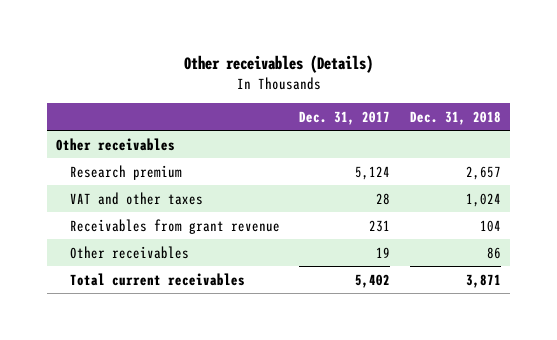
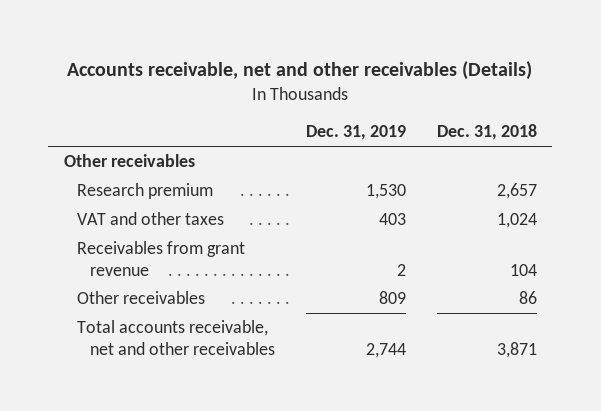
[183,55,373,74] Other receivables (Details) -> [67,60,533,80] Accounts receivable, net and other receivables (Details)
[299,110,391,125] Dec. 31, 2017 -> none
none -> [305,125,406,141] Dec. 31, 2019
[70,272,246,286] Total current receivables -> [76,320,275,355] Total accounts receivable, net and other receivables

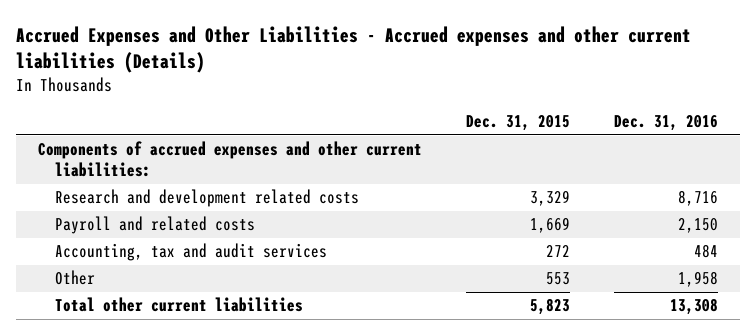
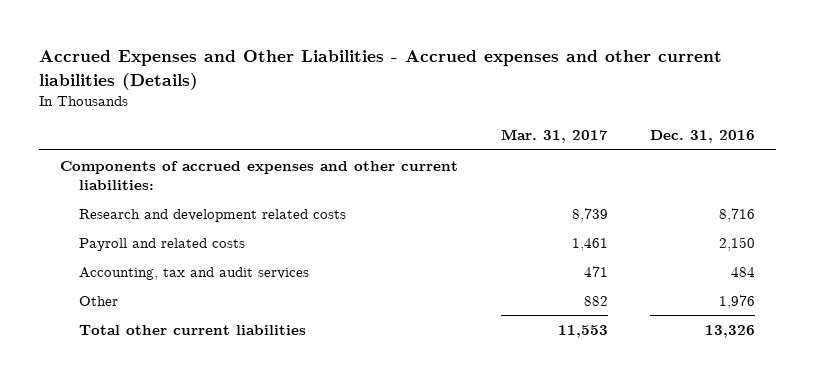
[466,115,571,132] Dec. 31, 2015 -> none
none -> [500,129,608,144] Mar. 31, 2017
[678,271,719,288] 1,958 -> [719,294,756,309] 1,976
[670,298,719,316] 13,308 -> [705,324,756,338] 13,326

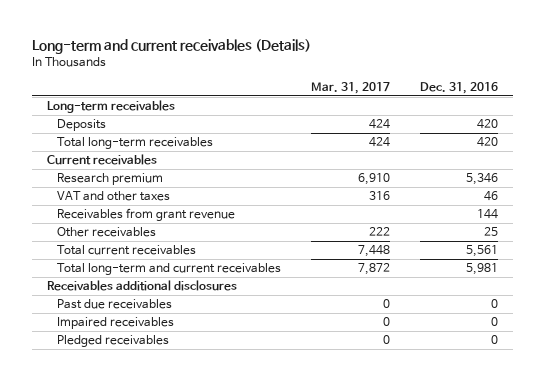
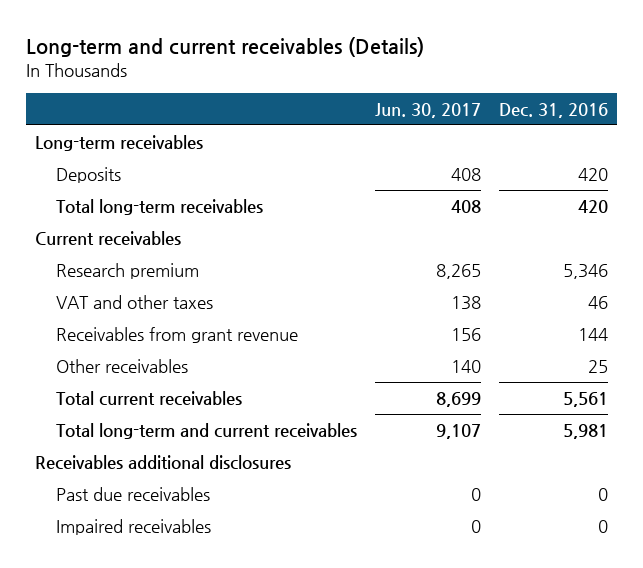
[311,81,391,94] Mar. 31, 2017 -> none
none -> [374,102,481,118] Jun. 30, 2017
[57,335,170,348] Pledged receivables -> none

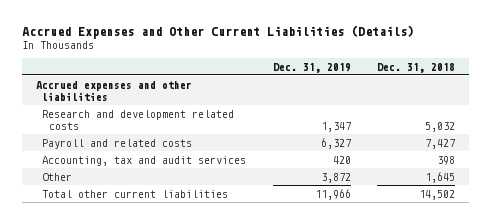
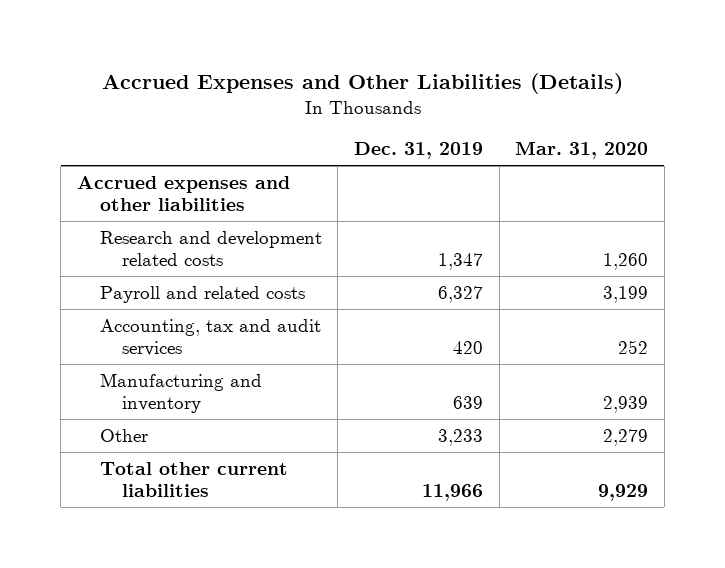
[22,25,415,40] Accrued Expenses and Other Current Liabilities (Details) -> [101,73,623,95] Accrued Expenses and Other Liabilities (Details)
[377,62,456,73] Dec. 31, 2018 -> none
none -> [515,141,649,160] Mar. 31, 2020
none -> [99,372,262,414] Manufacturing and inventory
[320,172,351,183] 3,872 -> [437,428,483,446] 3,233

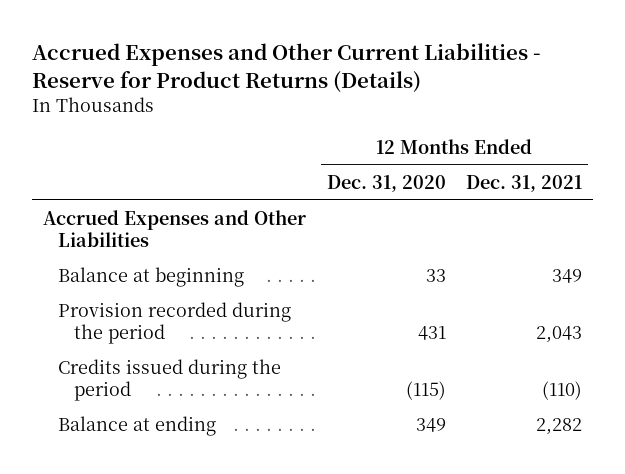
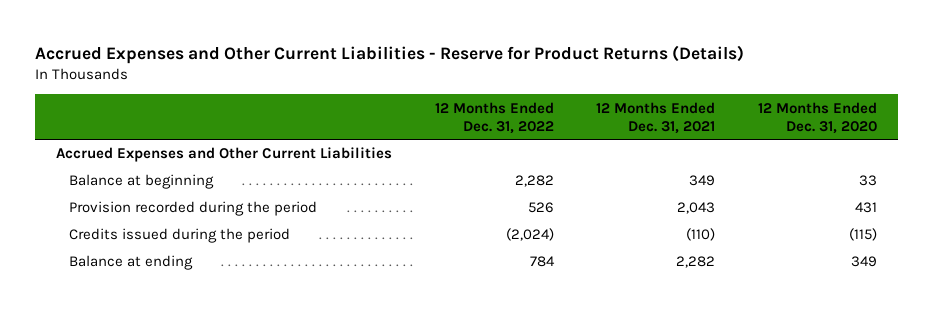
none -> [434,101,554,134] 12 Months Ended Dec. 31, 2022
[42,210,306,247] Accrued Expenses and Other Liabilities -> [56,147,393,163] Accrued Expenses and Other Current Liabilities

